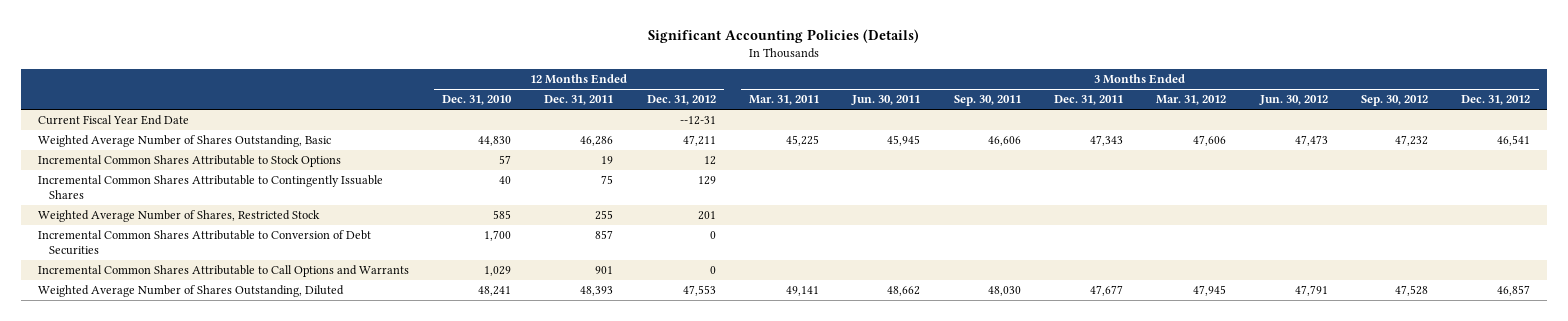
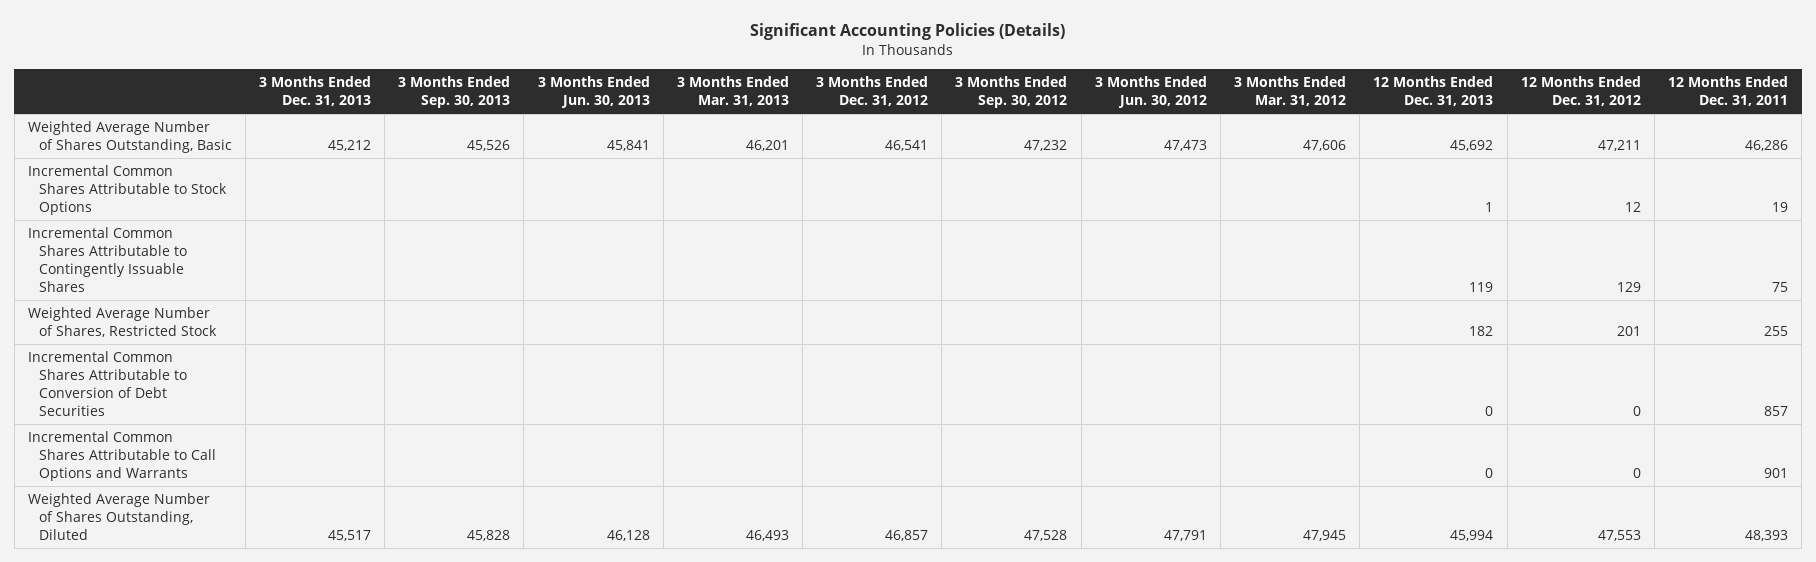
[441,95,512,106] Dec. 31, 2010 -> none
[748,95,819,106] Mar. 31, 2011 -> none
[851,95,921,106] Jun. 30, 2011 -> none
[953,95,1021,107] Sep. 30, 2011 -> none
[1053,95,1123,106] Dec. 31, 2011 -> none
none -> [258,76,371,107] 3 Months Ended Dec. 31, 2013
none -> [398,76,511,109] 3 Months Ended Sep. 30, 2013
none -> [537,76,650,109] 3 Months Ended Jun. 30, 2013
none -> [676,76,789,107] 3 Months Ended Mar. 31, 2013
none -> [1373,76,1494,107] 12 Months Ended Dec. 31, 2013
[37,115,189,126] Current Fiscal Year End Date -> none

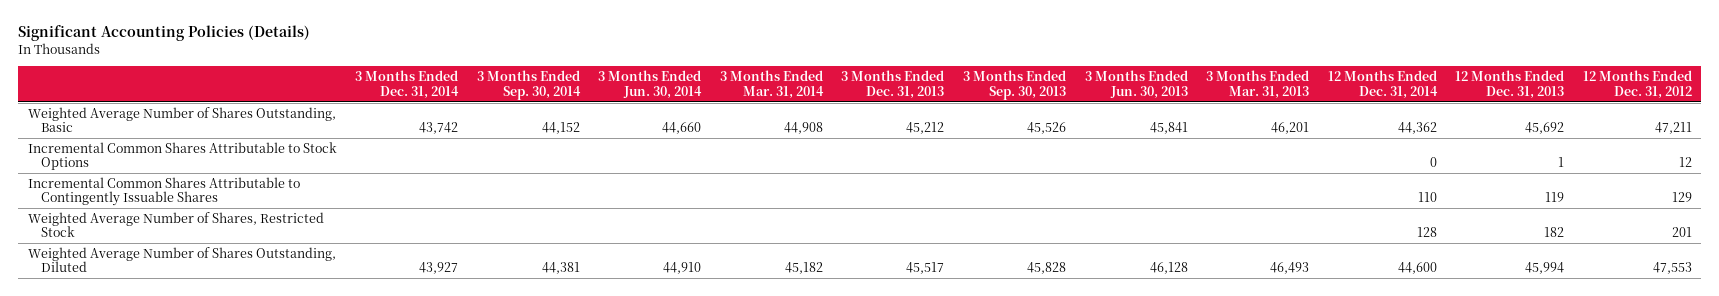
[816,76,929,107] 3 Months Ended Dec. 31, 2012 -> none
[955,76,1068,109] 3 Months Ended Sep. 30, 2012 -> none
[1094,76,1207,109] 3 Months Ended Jun. 30, 2012 -> none
[1234,76,1347,107] 3 Months Ended Mar. 31, 2012 -> none
[1668,76,1789,107] 12 Months Ended Dec. 31, 2011 -> none
none -> [355,70,460,99] 3 Months Ended Dec. 31, 2014
none -> [476,70,581,100] 3 Months Ended Sep. 30, 2014
none -> [598,70,703,99] 3 Months Ended Jun. 30, 2014
none -> [719,70,824,99] 3 Months Ended Mar. 31, 2014
none -> [1327,70,1438,99] 12 Months Ended Dec. 31, 2014
[27,351,187,416] Incremental Common Shares Attributable to Conversion of Debt Securities -> none
[27,431,216,481] Incremental Common Shares Attributable to Call Options and Warrants -> none

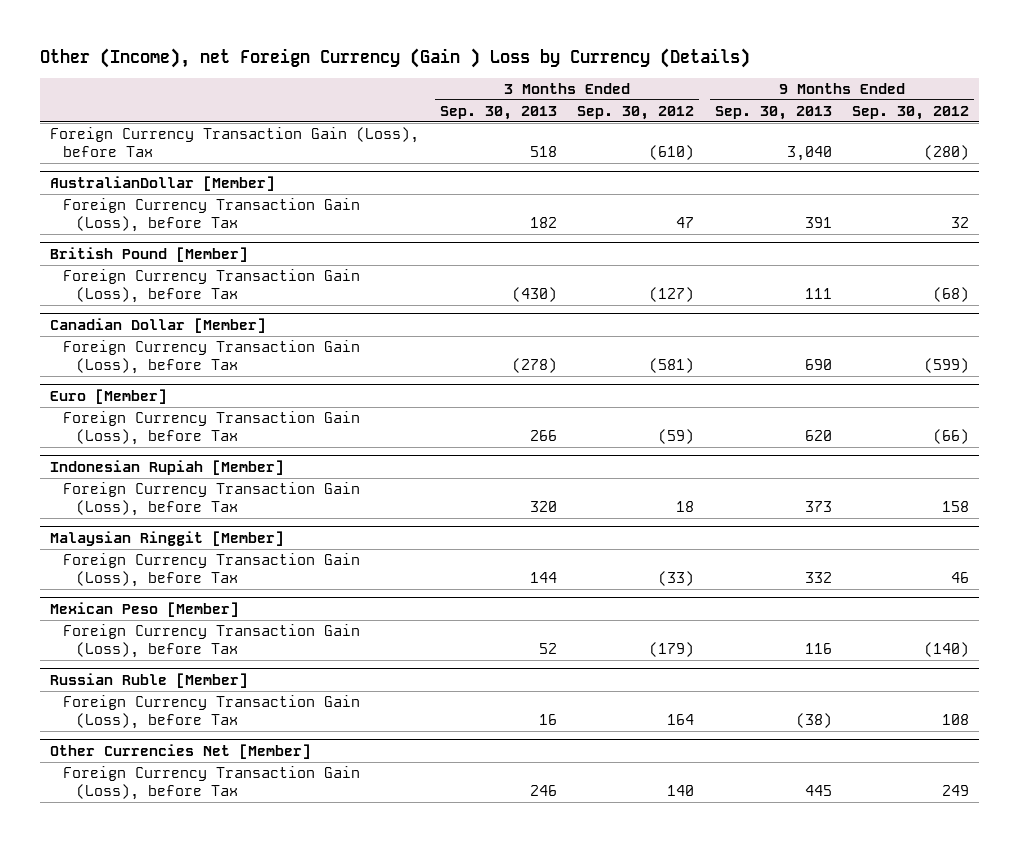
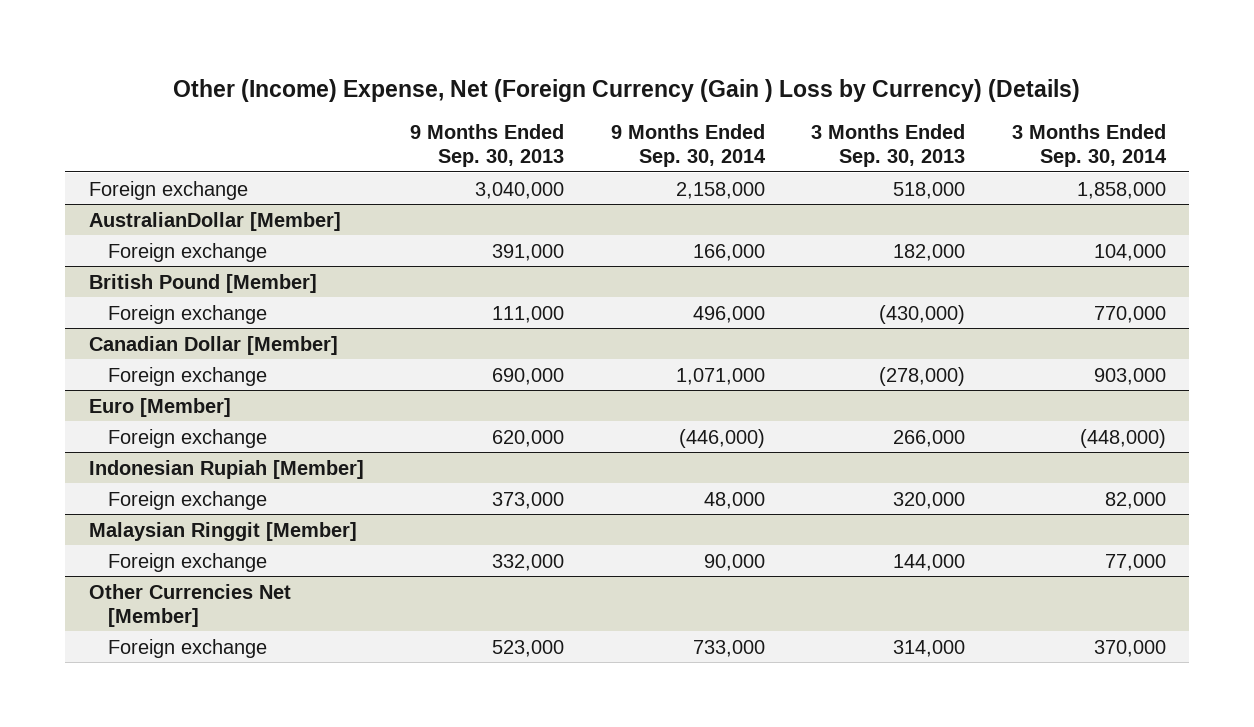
[39,48,750,69] Other (Income), net Foreign Currency (Gain ) Loss by Currency (Details) -> [173,78,1081,102] Other (Income) Expense, Net (Foreign Currency (Gain ) Loss by Currency) (Details)
[577,106,695,121] Sep. 30, 2012 -> none
[852,106,970,121] Sep. 30, 2012 -> none
none -> [610,124,766,168] 9 Months Ended Sep. 30, 2014
none -> [1011,124,1167,168] 3 Months Ended Sep. 30, 2014
[50,127,420,158] Foreign Currency Transaction Gain (Loss), before Tax -> none
none -> [88,180,248,200] Foreign exchange
[62,198,360,233] Foreign Currency Transaction Gain (Loss), before Tax -> none
none -> [107,242,267,262] Foreign exchange
[62,269,360,304] Foreign Currency Transaction Gain (Loss), before Tax -> none
none -> [107,304,267,324] Foreign exchange
[62,340,360,375] Foreign Currency Transaction Gain (Loss), before Tax -> none
none -> [107,366,267,386] Foreign exchange
[62,411,360,446] Foreign Currency Transaction Gain (Loss), before Tax -> none
none -> [107,428,267,448] Foreign exchange
[62,482,360,517] Foreign Currency Transaction Gain (Loss), before Tax -> none
none -> [107,490,267,510] Foreign exchange
[62,553,360,588] Foreign Currency Transaction Gain (Loss), before Tax -> none
[50,602,240,618] Mexican Peso [Member] -> none
[62,624,360,659] Foreign Currency Transaction Gain (Loss), before Tax -> none
[50,673,249,689] Russian Ruble [Member] -> none
[62,695,360,730] Foreign Currency Transaction Gain (Loss), before Tax -> none
none -> [107,552,267,572] Foreign exchange
[62,766,360,801] Foreign Currency Transaction Gain (Loss), before Tax -> none
none -> [107,638,267,658] Foreign exchange

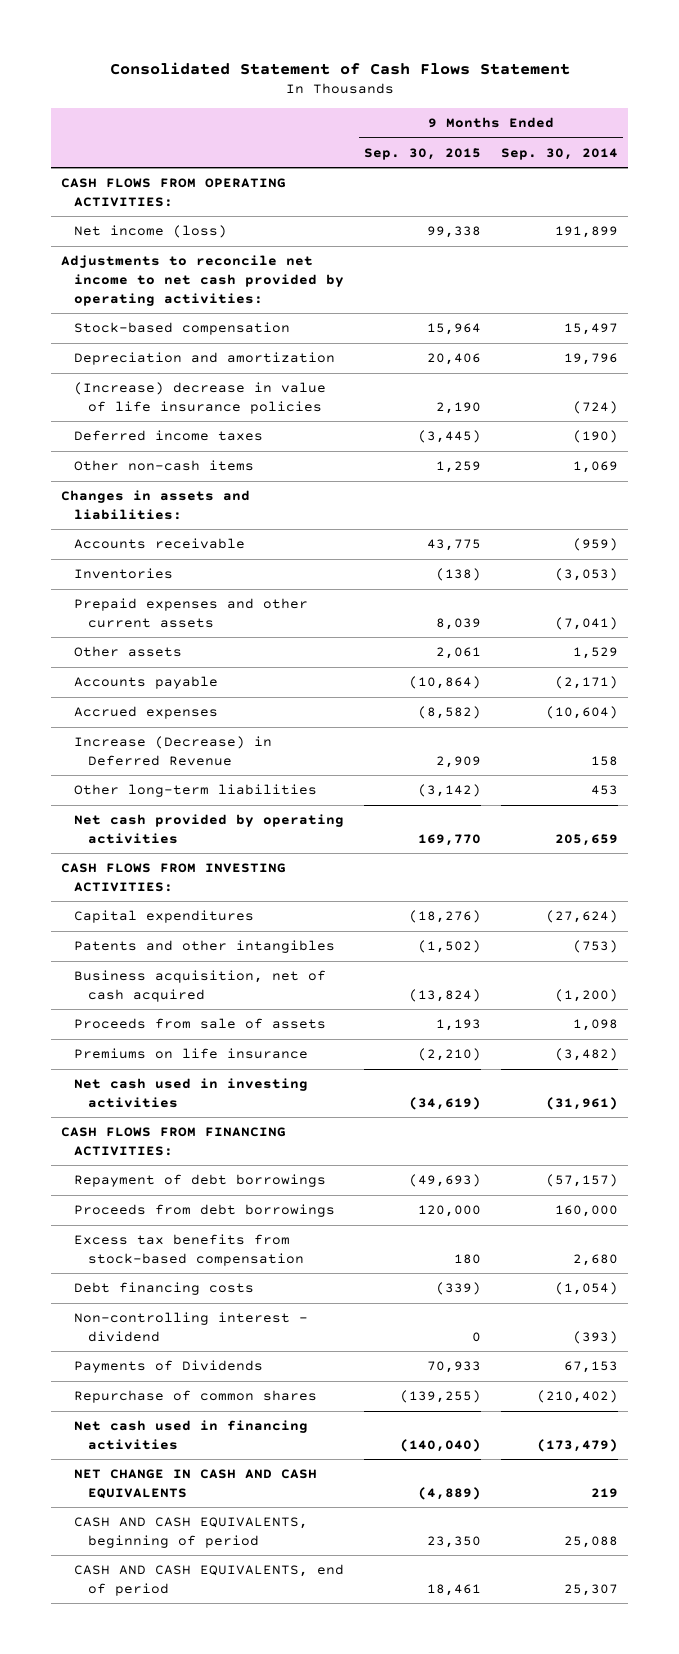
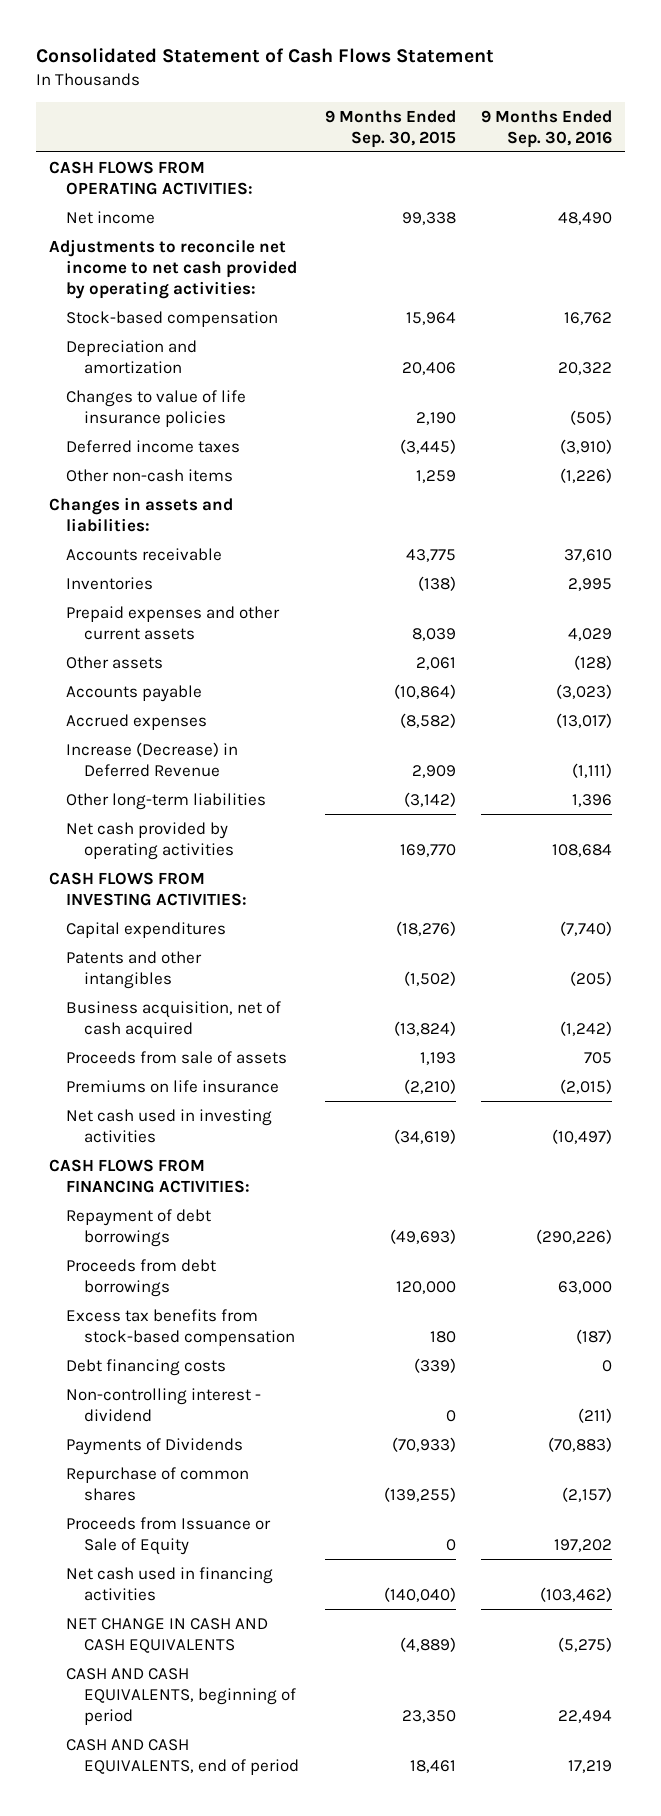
[501,147,619,160] Sep. 30, 2014 -> none
none -> [481,109,613,148] 9 Months Ended Sep. 30, 2016
[74,225,228,239] Net income (loss) -> [66,210,156,224] Net income
[74,382,327,415] (Increase) decrease in value of life insurance policies -> [66,389,247,427] Changes to value of life insurance policies
[427,1361,482,1374] 70,933 -> [391,1436,456,1452] (70,933)
none -> [66,1516,272,1555] Proceeds from Issuance or Sale of Equity

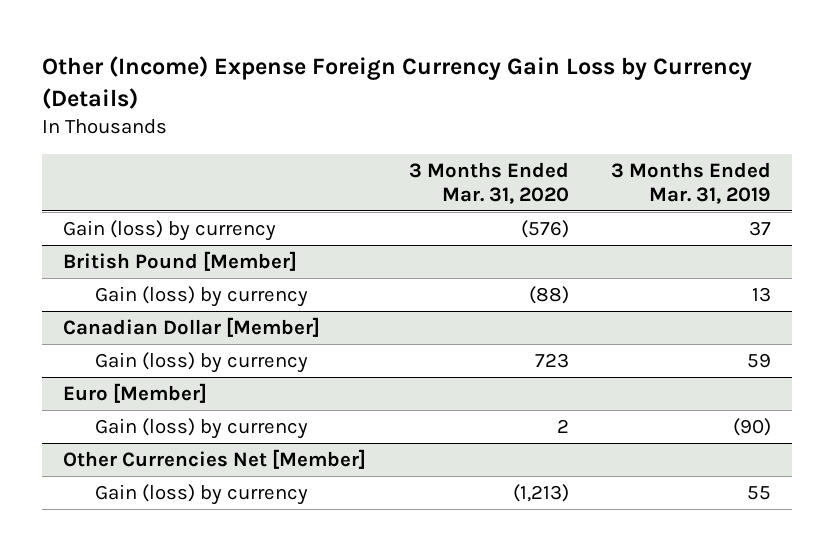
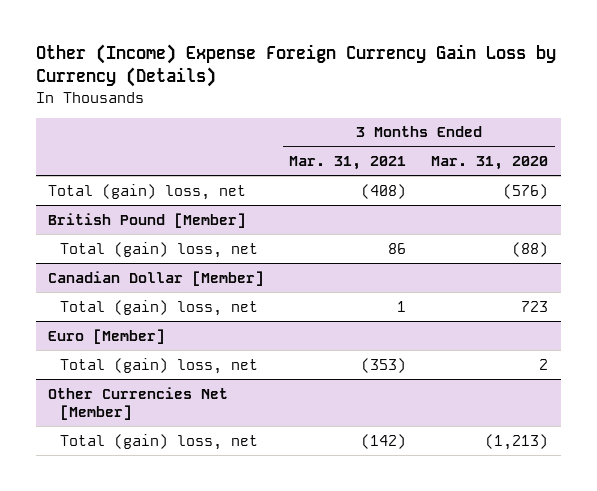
[611,161,772,204] 3 Months Ended Mar. 31, 2019 -> none
none -> [289,155,407,170] Mar. 31, 2021
[63,219,277,241] Gain (loss) by currency -> [48,183,247,200] Total (gain) loss, net
[94,285,308,307] Gain (loss) by currency -> [60,241,259,258] Total (gain) loss, net
[94,351,308,373] Gain (loss) by currency -> [60,299,259,316] Total (gain) loss, net
[94,417,308,439] Gain (loss) by currency -> [60,357,259,374] Total (gain) loss, net
[94,483,308,505] Gain (loss) by currency -> [60,433,259,450] Total (gain) loss, net

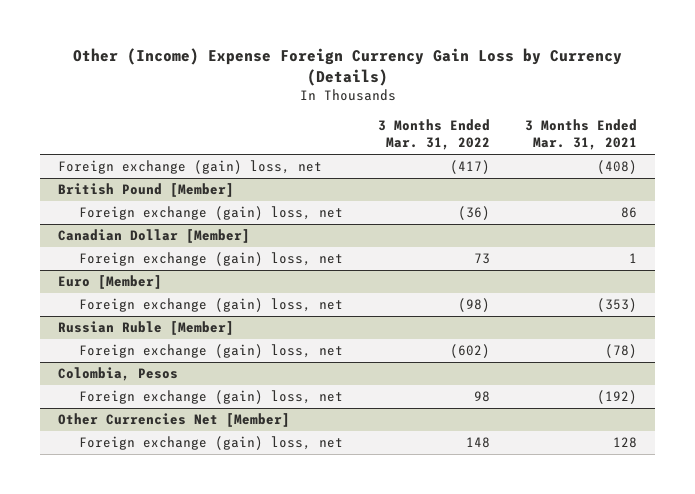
[431,155,549,170] Mar. 31, 2020 -> none
none -> [378,119,491,151] 3 Months Ended Mar. 31, 2022
[48,183,247,200] Total (gain) loss, net -> [58,160,323,175] Foreign exchange (gain) loss, net
[60,241,259,258] Total (gain) loss, net -> [78,206,343,221] Foreign exchange (gain) loss, net
[60,299,259,316] Total (gain) loss, net -> [78,252,343,267] Foreign exchange (gain) loss, net
[60,357,259,374] Total (gain) loss, net -> [78,298,343,313] Foreign exchange (gain) loss, net
none -> [58,321,235,336] Russian Ruble [Member]
none -> [78,344,343,359] Foreign exchange (gain) loss, net
none -> [58,367,179,382] Colombia, Pesos
none -> [78,390,343,405] Foreign exchange (gain) loss, net
[60,433,259,450] Total (gain) loss, net -> [78,436,343,451] Foreign exchange (gain) loss, net
[361,433,407,449] (142) -> [613,437,638,449] 128

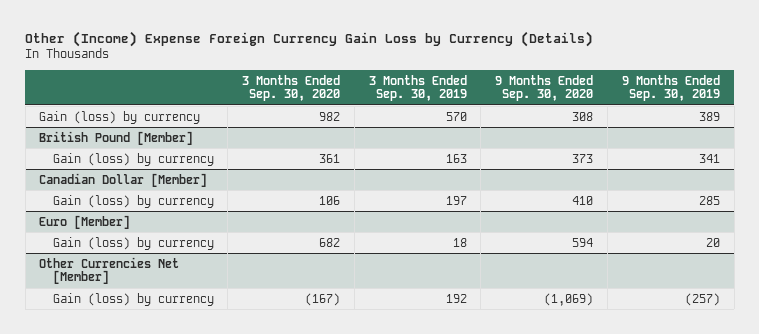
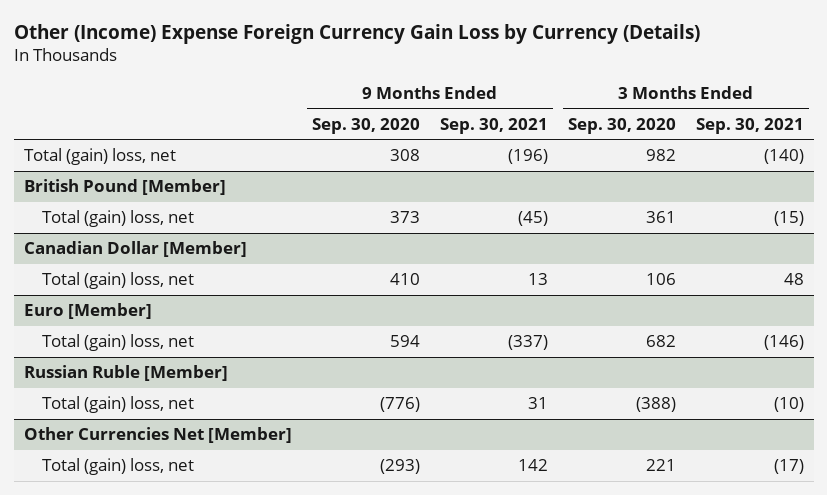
[368,74,467,101] 3 Months Ended Sep. 30, 2019 -> none
[621,74,720,101] 9 Months Ended Sep. 30, 2019 -> none
none -> [439,117,548,134] Sep. 30, 2021
none -> [695,117,804,134] Sep. 30, 2021
[39,110,201,124] Gain (loss) by currency -> [23,148,176,166] Total (gain) loss, net
[52,152,214,166] Gain (loss) by currency -> [42,210,195,228] Total (gain) loss, net
[52,194,214,208] Gain (loss) by currency -> [42,272,195,290] Total (gain) loss, net
[52,236,214,250] Gain (loss) by currency -> [42,334,195,352] Total (gain) loss, net
none -> [23,365,228,382] Russian Ruble [Member]
none -> [42,396,195,414] Total (gain) loss, net
[52,292,214,306] Gain (loss) by currency -> [42,458,195,476] Total (gain) loss, net
[305,292,341,306] (167) -> [645,459,676,472] 221
[544,292,594,306] (1,069) -> [379,459,420,475] (293)

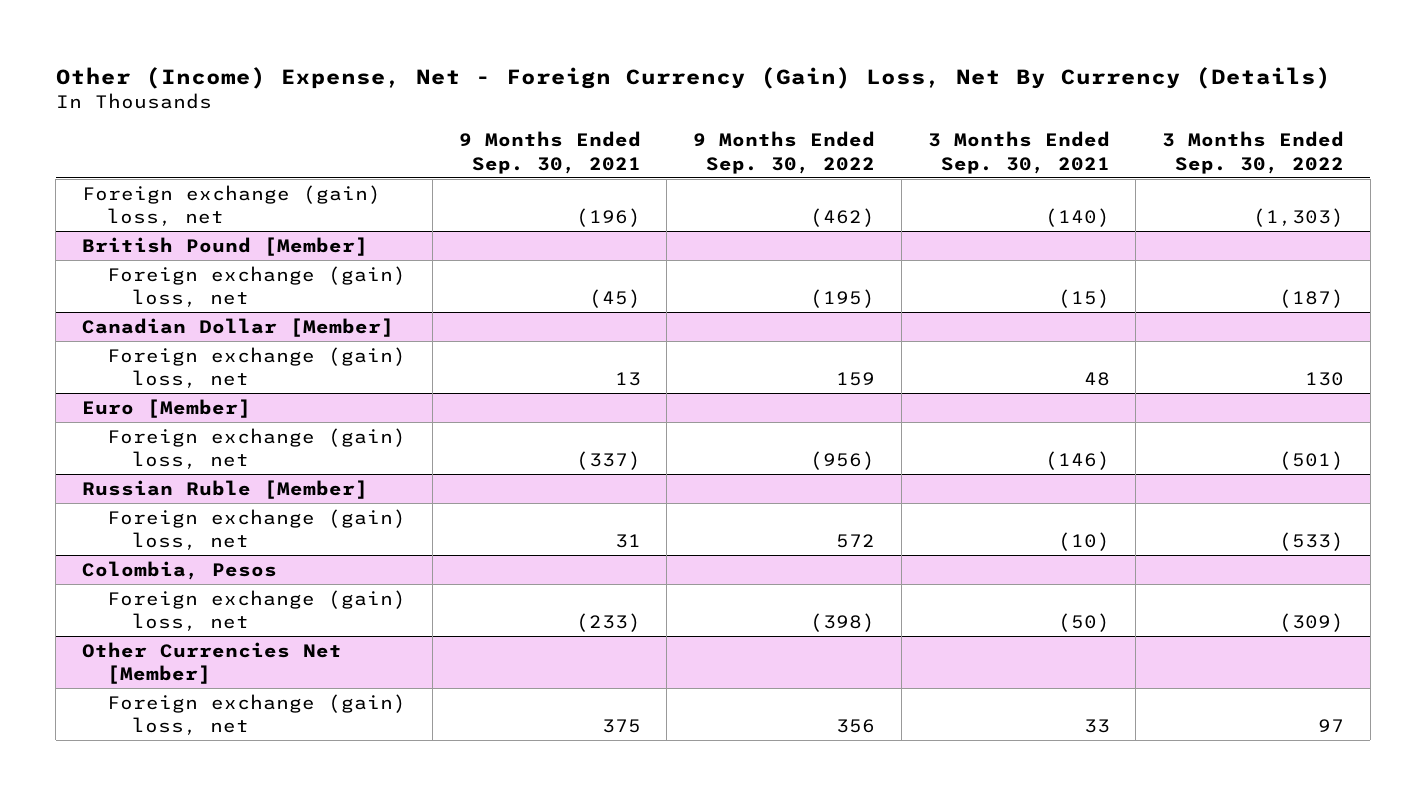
[13,24,700,45] Other (Income) Expense Foreign Currency Gain Loss by Currency (Details) -> [55,66,1331,89] Other (Income) Expense, Net - Foreign Currency (Gain) Loss, Net By Currency (Details)
[311,117,420,134] Sep. 30, 2020 -> none
[567,117,676,134] Sep. 30, 2020 -> none
none -> [693,131,876,174] 9 Months Ended Sep. 30, 2022
none -> [1162,131,1345,174] 3 Months Ended Sep. 30, 2022
[23,148,176,166] Total (gain) loss, net -> [81,184,381,226] Foreign exchange (gain) loss, net
[42,210,195,228] Total (gain) loss, net -> [107,265,407,307] Foreign exchange (gain) loss, net
[42,272,195,290] Total (gain) loss, net -> [107,346,407,388] Foreign exchange (gain) loss, net
[42,334,195,352] Total (gain) loss, net -> [107,427,407,469] Foreign exchange (gain) loss, net
[42,396,195,414] Total (gain) loss, net -> [107,508,407,550] Foreign exchange (gain) loss, net
none -> [81,560,277,580] Colombia, Pesos
none -> [107,589,407,631] Foreign exchange (gain) loss, net
[42,458,195,476] Total (gain) loss, net -> [107,693,407,735] Foreign exchange (gain) loss, net
[517,459,548,472] 142 -> [601,718,641,733] 375
[773,459,804,475] (17) -> [1083,718,1110,733] 33

